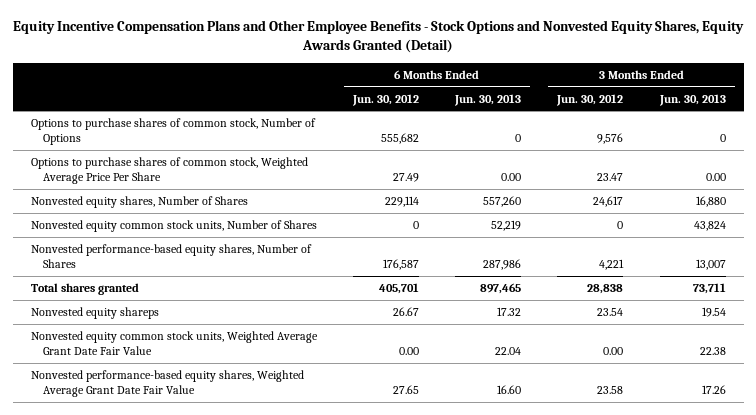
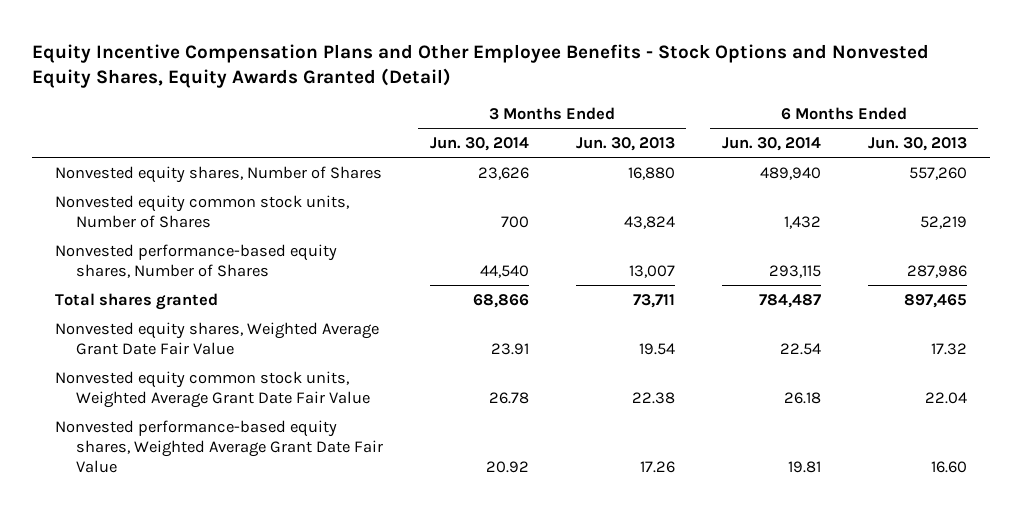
[351,93,419,106] Jun. 30, 2012 -> none
[556,93,624,106] Jun. 30, 2012 -> none
none -> [429,137,529,152] Jun. 30, 2014
none -> [721,137,821,152] Jun. 30, 2014
[30,118,316,145] Options to purchase shares of common stock, Number of Options -> none
[30,157,308,184] Options to purchase shares of common stock, Weighted Average Price Per Share -> none
[30,307,159,320] Nonvested equity shareps -> [55,321,380,355] Nonvested equity shares, Weighted Average Grant Date Fair Value

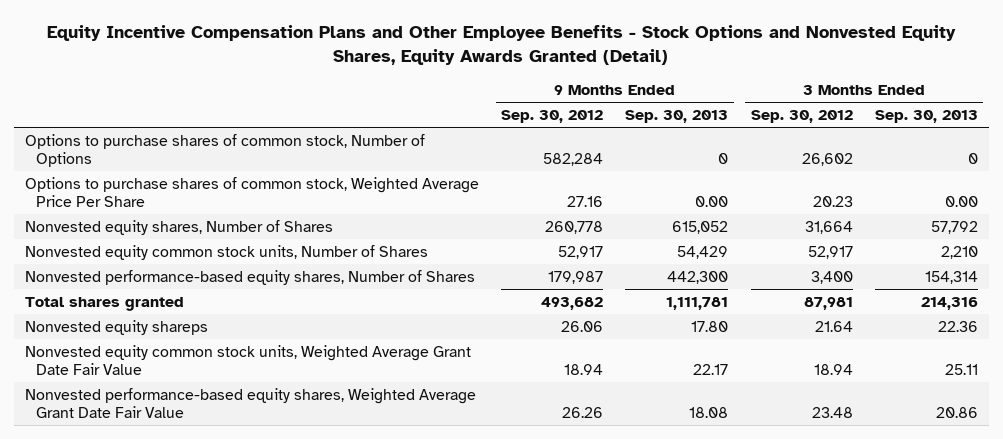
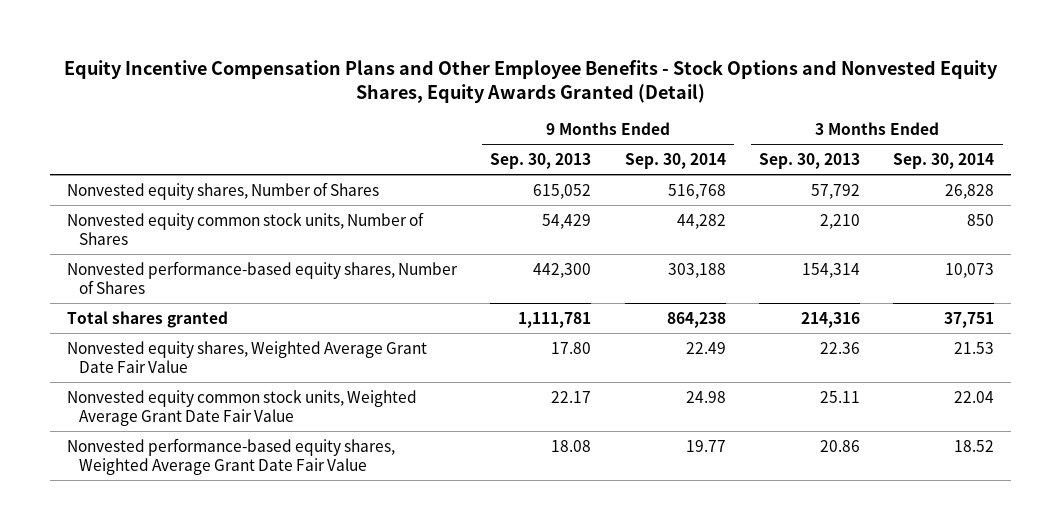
[501,110,604,124] Sep. 30, 2012 -> none
[750,110,853,124] Sep. 30, 2012 -> none
none -> [624,153,726,170] Sep. 30, 2014
none -> [893,153,995,170] Sep. 30, 2014
[25,133,426,168] Options to purchase shares of common stock, Number of Options -> none
[25,176,480,208] Options to purchase shares of common stock, Weighted Average Price Per Share -> none
[25,319,209,335] Nonvested equity shareps -> [67,340,428,373] Nonvested equity shares, Weighted Average Grant Date Fair Value

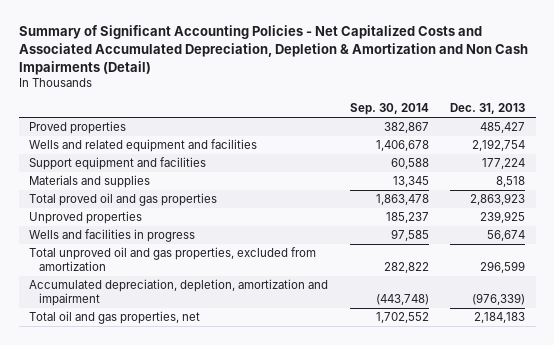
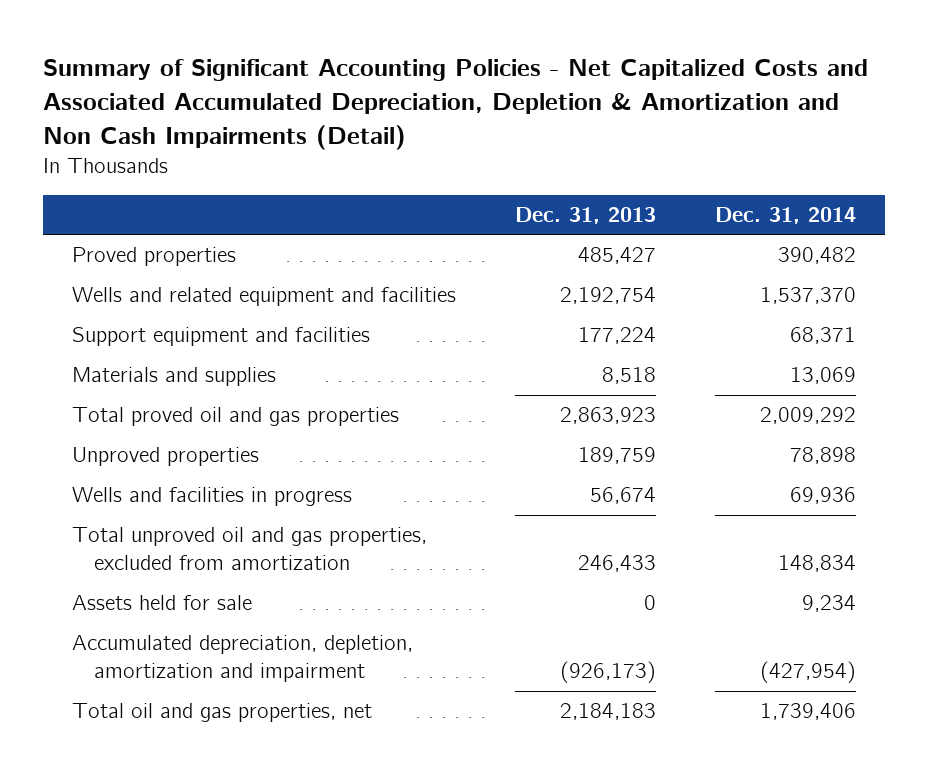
[349,103,429,116] Sep. 30, 2014 -> none
none -> [715,206,857,224] Dec. 31, 2014
[479,211,525,224] 239,925 -> [578,447,657,465] 189,759
[479,260,525,273] 296,599 -> [578,555,657,573] 246,433
none -> [72,595,253,611] Assets held for sale
[471,292,525,305] (976,339) -> [560,661,657,684] (926,173)

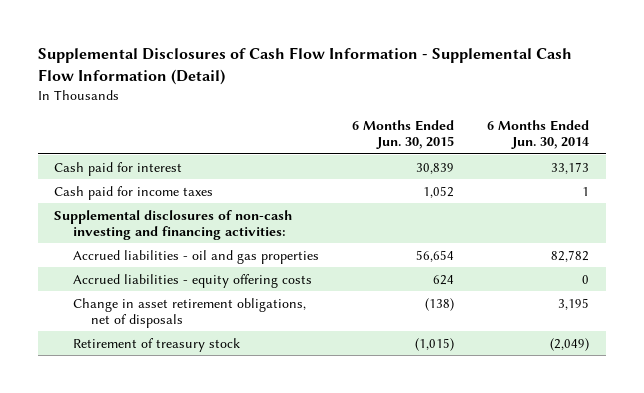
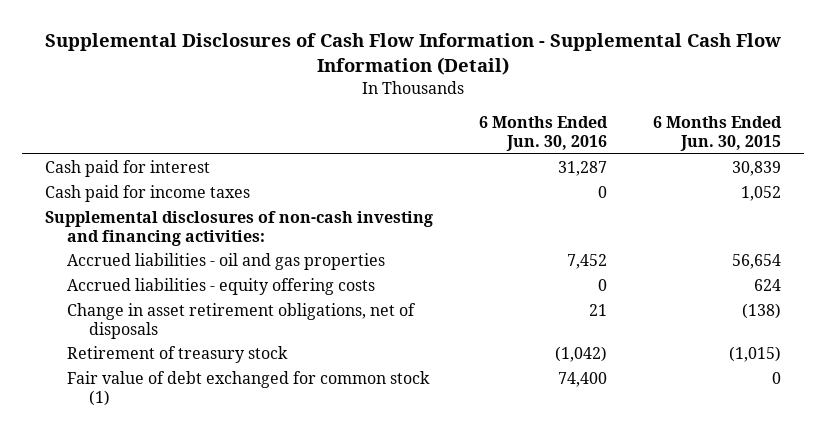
[487,120,590,150] 6 Months Ended Jun. 30, 2014 -> none
none -> [478,116,608,152] 6 Months Ended Jun. 30, 2016
none -> [66,371,430,406] Fair value of debt exchanged for common stock (1)

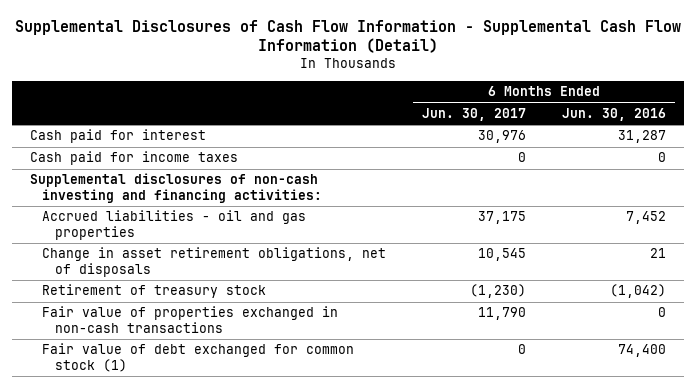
[652,116,782,152] 6 Months Ended Jun. 30, 2015 -> none
none -> [422,107,527,121] Jun. 30, 2017
[66,278,375,296] Accrued liabilities - equity offering costs -> none
none -> [42,306,339,333] Fair value of properties exchanged in non-cash transactions

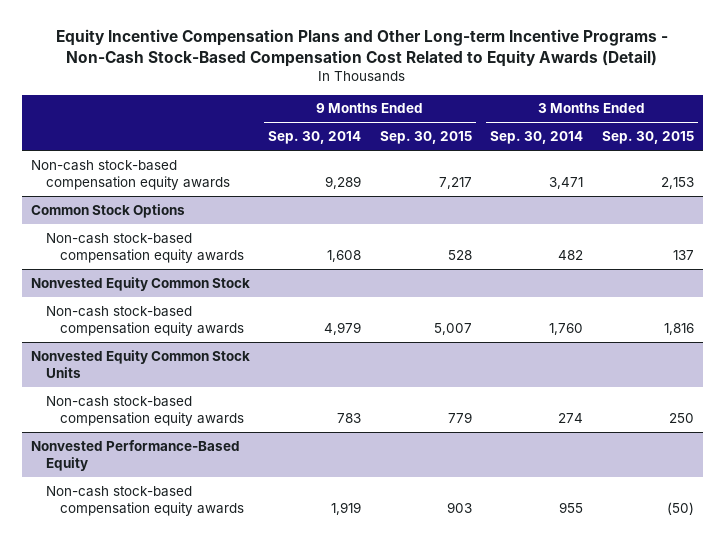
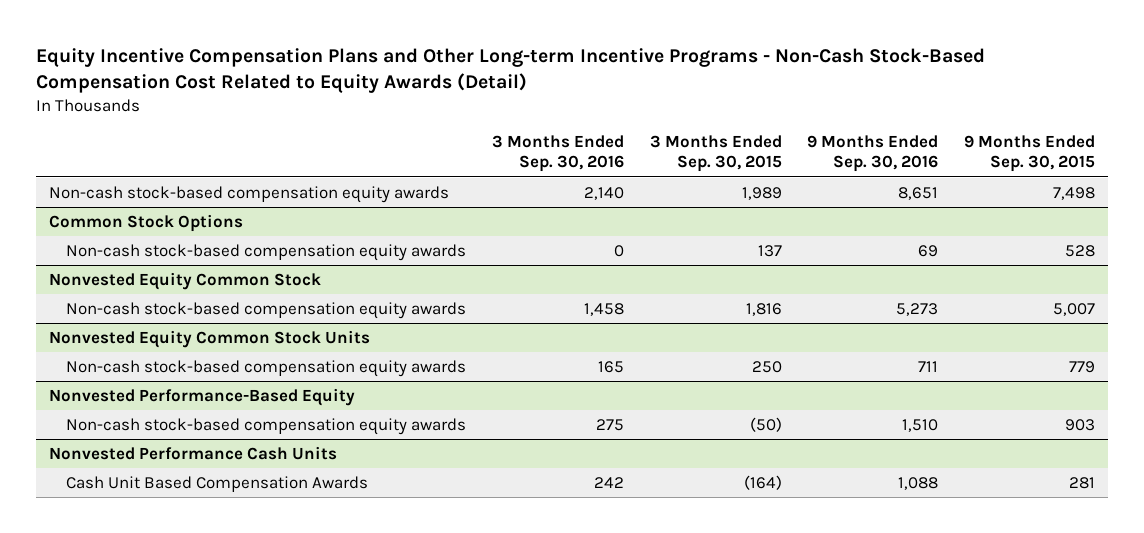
[268,131,362,145] Sep. 30, 2014 -> none
[490,131,584,145] Sep. 30, 2014 -> none
none -> [492,135,625,173] 3 Months Ended Sep. 30, 2016
none -> [807,135,939,173] 9 Months Ended Sep. 30, 2016
[438,177,472,190] 7,217 -> [1053,186,1096,200] 7,498
[660,177,694,190] 2,153 -> [741,186,782,200] 1,989
none -> [49,445,338,460] Nonvested Performance Cash Units
none -> [66,475,369,492] Cash Unit Based Compensation Awards

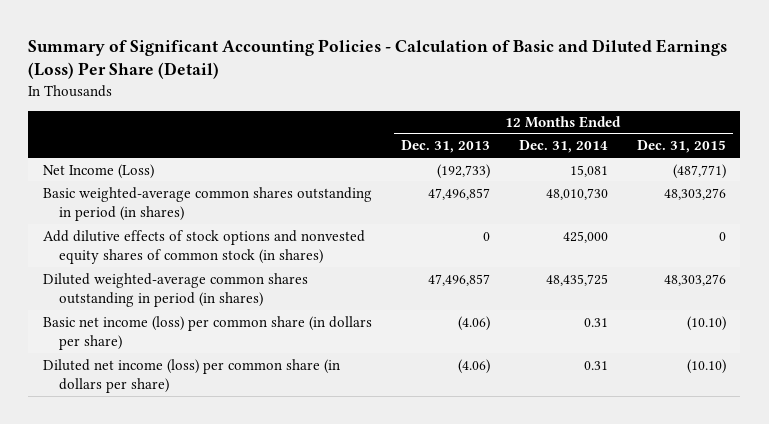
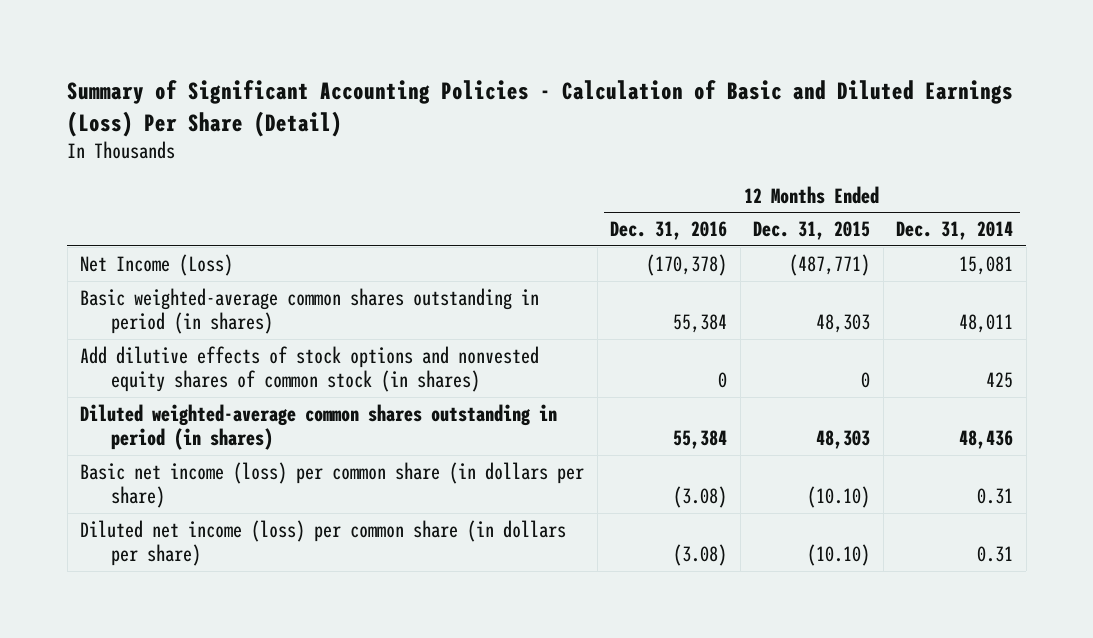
[400,140,490,154] Dec. 31, 2013 -> none
none -> [610,221,728,241] Dec. 31, 2016
[545,187,608,200] 48,010,730 -> [959,314,1014,334] 48,011
[663,187,726,200] 48,303,276 -> [816,314,871,334] 48,303
[562,230,608,243] 425,000 -> [986,372,1014,389] 425
[545,273,608,286] 48,435,725 -> [959,430,1014,450] 48,436
[663,273,726,286] 48,303,276 -> [816,430,871,450] 48,303

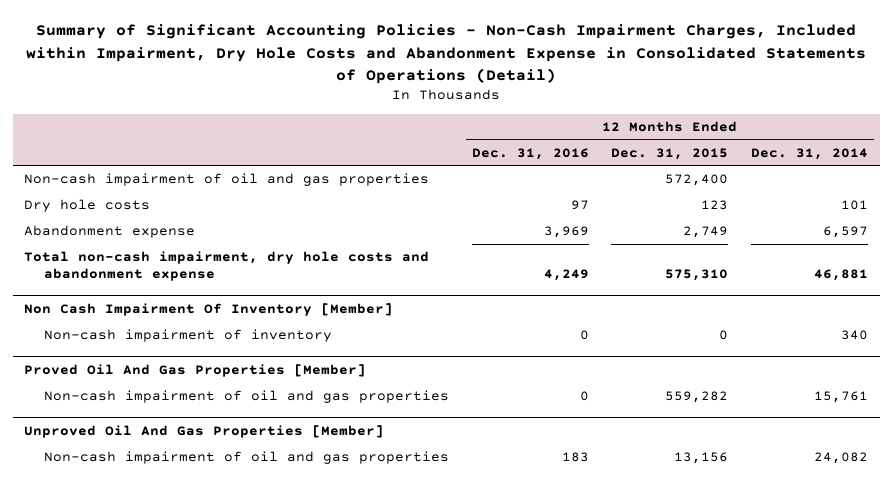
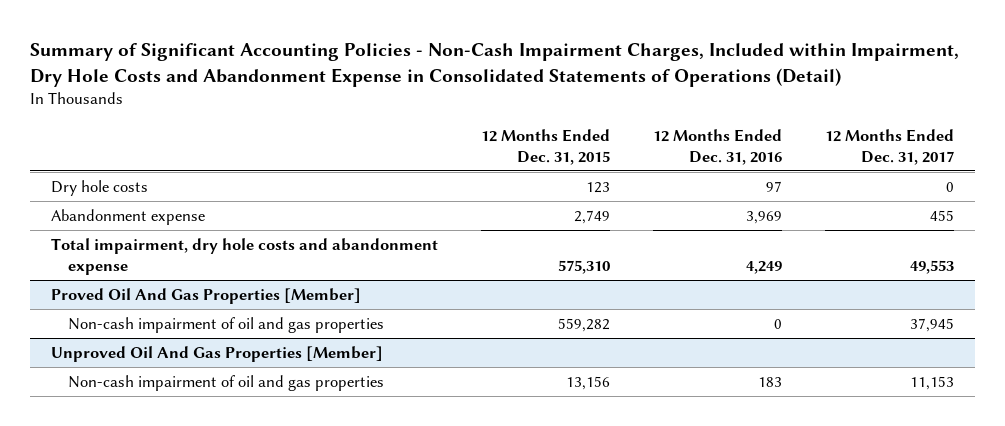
[751,147,869,160] Dec. 31, 2014 -> none
none -> [824,128,954,165] 12 Months Ended Dec. 31, 2017
[24,173,430,187] Non-cash impairment of oil and gas properties -> none
[24,302,394,316] Non Cash Impairment Of Inventory [Member] -> none
[43,329,332,343] Non-cash impairment of inventory -> none
[24,251,430,282] Total non-cash impairment, dry hole costs and abandonment expense -> [51,237,439,276] Total impairment, dry hole costs and abandonment expense

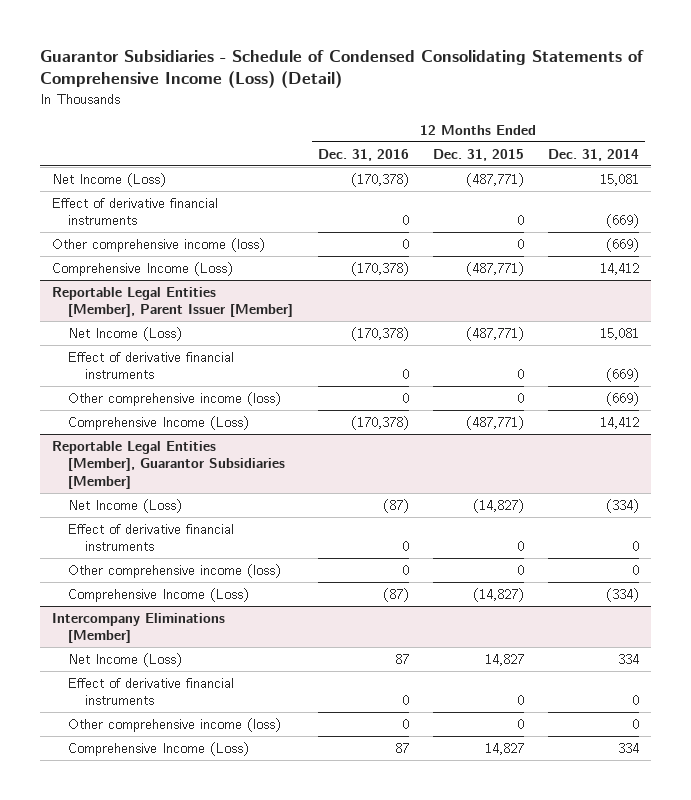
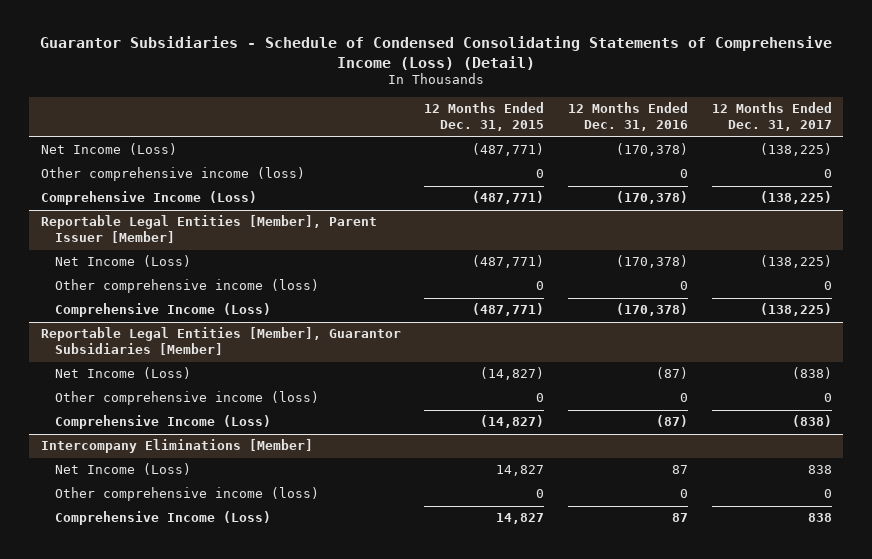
[547,148,639,161] Dec. 31, 2014 -> none
none -> [711,102,832,132] 12 Months Ended Dec. 31, 2017
[52,197,219,226] Effect of derivative financial instruments -> none
[68,351,235,380] Effect of derivative financial instruments -> none
[68,523,235,552] Effect of derivative financial instruments -> none
[68,677,235,706] Effect of derivative financial instruments -> none

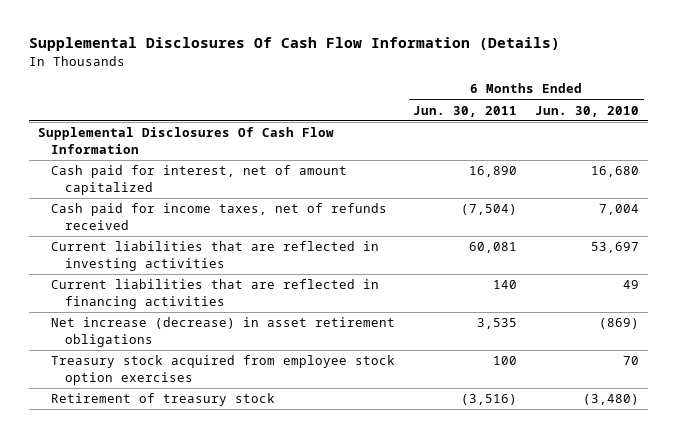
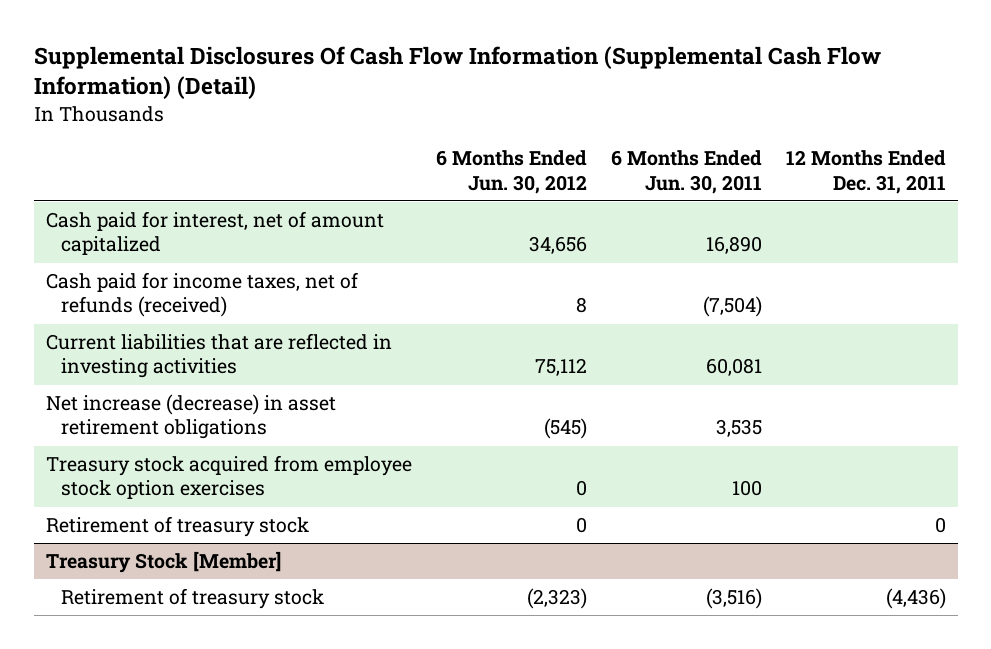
[28,37,560,52] Supplemental Disclosures Of Cash Flow Information (Details) -> [33,45,881,100] Supplemental Disclosures Of Cash Flow Information (Supplemental Cash Flow Information) (Detail)
[535,105,640,117] Jun. 30, 2010 -> none
none -> [435,150,587,194] 6 Months Ended Jun. 30, 2012
none -> [785,150,946,194] 12 Months Ended Dec. 31, 2011
[37,127,334,154] Supplemental Disclosures Of Cash Flow Information -> none
[51,203,388,230] Cash paid for income taxes, net of refunds received -> [45,272,358,318] Cash paid for income taxes, net of refunds (received)
[51,279,380,309] Current liabilities that are reflected in financing activities -> none
none -> [45,516,309,538] Retirement of treasury stock
none -> [45,551,281,574] Treasury Stock [Member]

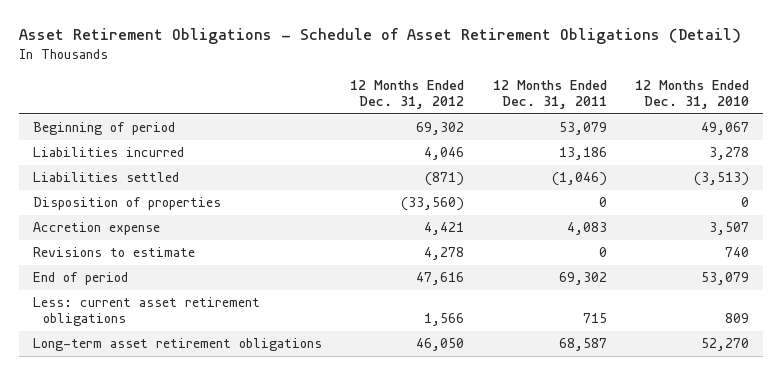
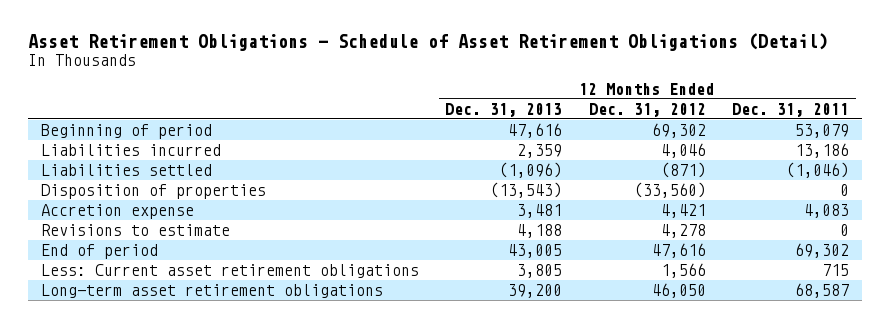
[634,79,749,110] 12 Months Ended Dec. 31, 2010 -> none
none -> [445,102,563,117] Dec. 31, 2013
[32,297,260,327] Less: current asset retirement obligations -> [40,263,419,278] Less: Current asset retirement obligations

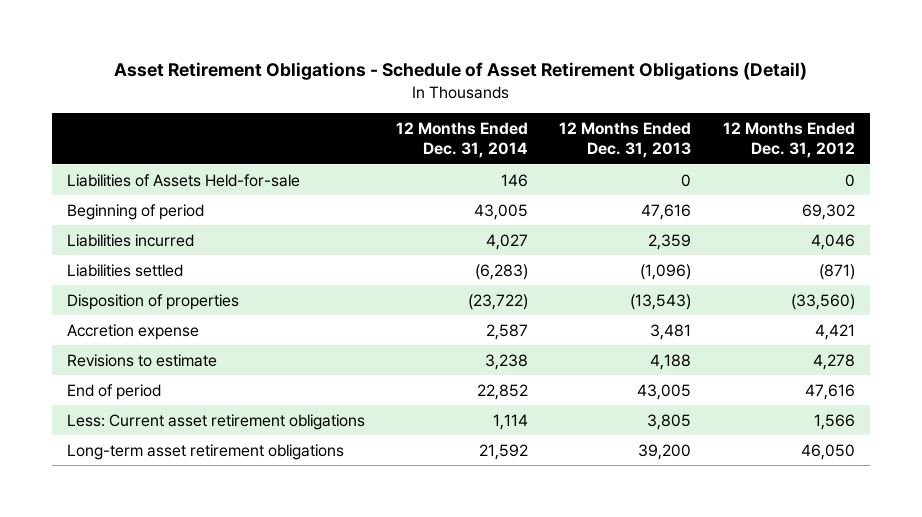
[732,102,850,117] Dec. 31, 2011 -> none
none -> [396,122,529,158] 12 Months Ended Dec. 31, 2014
none -> [67,173,301,187] Liabilities of Assets Held-for-sale

